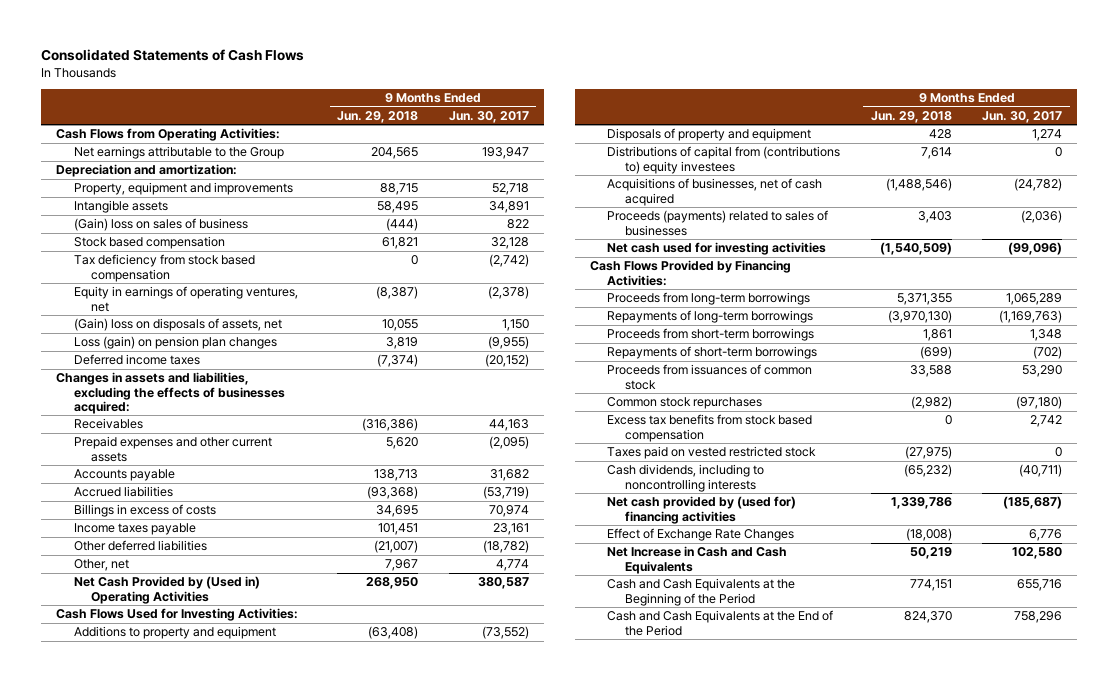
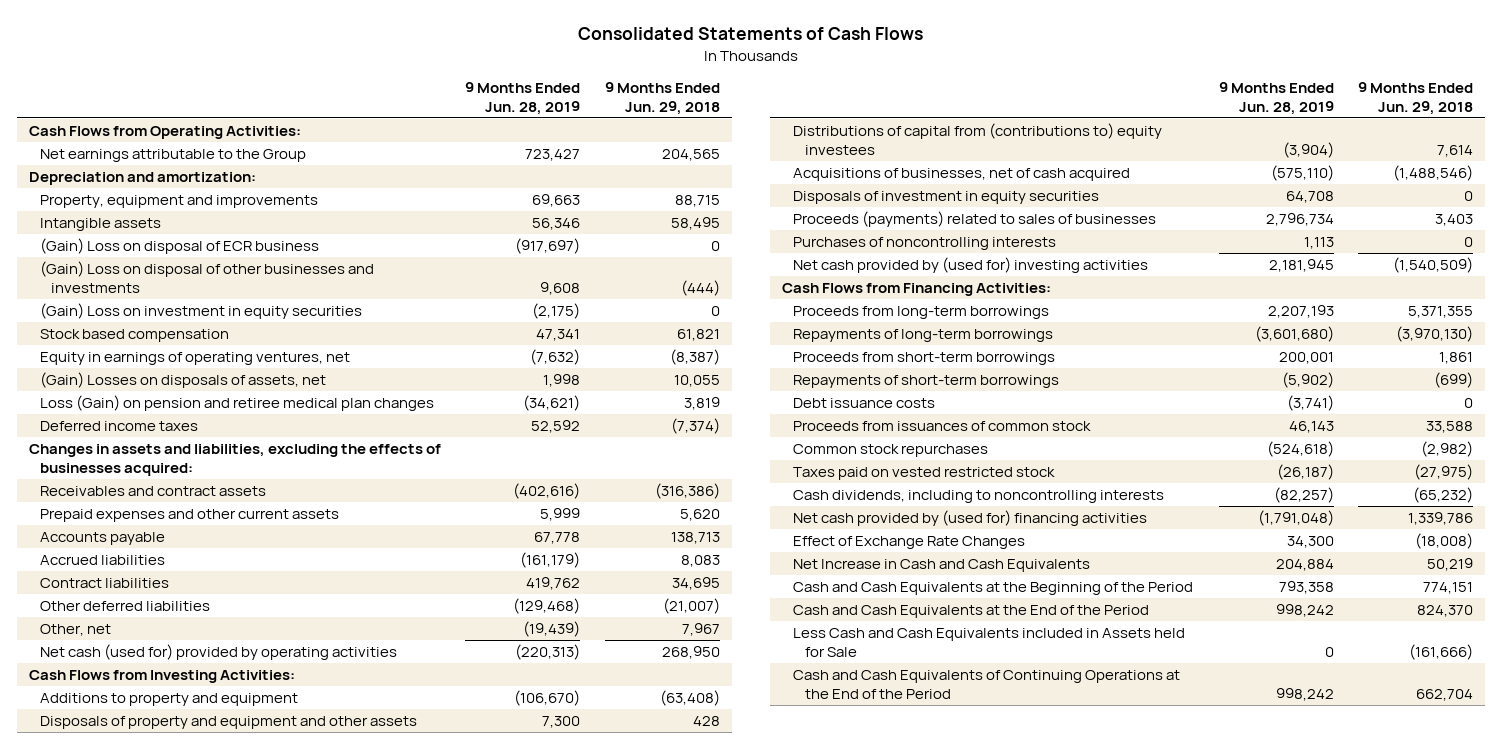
[448,110,529,123] Jun. 30, 2017 -> none
none -> [465,82,581,115] 9 Months Ended Jun. 28, 2019
[73,218,248,232] (Gain) loss on sales of business -> [40,238,320,255] (Gain) Loss on disposal of ECR business
[386,218,419,232] (444) -> [710,241,720,252] 0
none -> [40,261,375,293] (Gain) Loss on disposal of other businesses and investments
none -> [40,303,363,320] (Gain) Loss on investment in equity securities
[73,254,255,282] Tax deficiency from stock based compensation -> none
[73,318,282,332] (Gain) loss on disposals of assets, net -> [40,372,327,389] (Gain) Losses on disposals of assets, net
[73,336,277,350] Loss (gain) on pension plan changes -> [40,395,435,412] Loss (Gain) on pension and retiree medical plan changes
[73,418,143,430] Receivables -> [40,486,267,497] Receivables and contract assets
[73,523,196,536] Income taxes payable -> none
[367,486,419,500] (93,368) -> [680,555,720,568] 8,083
[73,504,216,518] Billings in excess of costs -> [40,578,170,589] Contract liabilities
[73,576,260,604] Net Cash Provided by (Used in) Operating Activities -> [40,644,398,661] Net cash (used for) provided by operating activities
[56,608,299,622] Cash Flows Used for Investing Activities: -> [28,670,295,684] Cash Flows from Investing Activities:
[607,128,812,142] Disposals of property and equipment -> [40,716,418,730] Disposals of property and equipment and other assets
none -> [793,191,1100,205] Disposals of investment in equity securities
none -> [793,237,1057,251] Purchases of noncontrolling interests
[607,242,827,256] Net cash used for investing activities -> [793,257,1149,274] Net cash provided by (used for) investing activities
[589,260,791,286] Cash Flows Provided by Financing Activities: -> [782,283,1052,297] Cash Flows from Financing Activities:
none -> [793,398,936,409] Debt issuance costs
[607,414,813,442] Excess tax benefits from stock based compensation -> none
none -> [793,628,1186,657] Less Cash and Cash Equivalents included in Assets held for Sale
none -> [793,670,1181,699] Cash and Cash Equivalents of Continuing Operations at the End of the Period

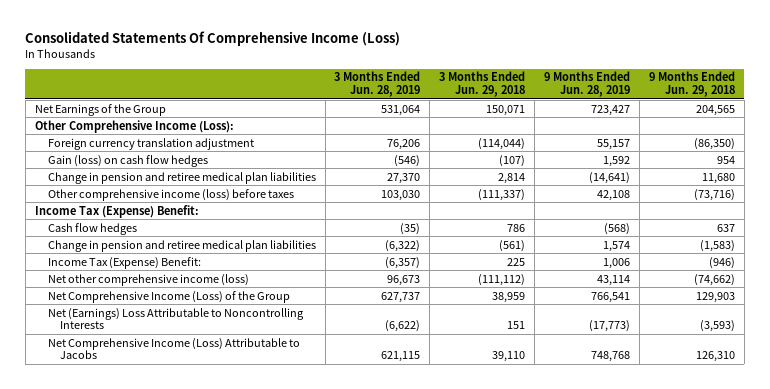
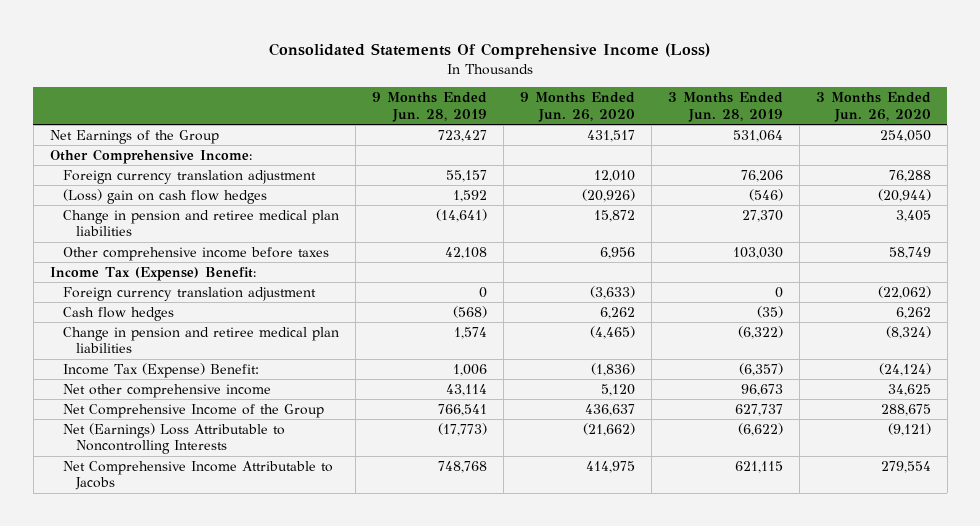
[439,71,526,98] 3 Months Ended Jun. 29, 2018 -> none
[648,71,735,98] 9 Months Ended Jun. 29, 2018 -> none
none -> [519,92,635,122] 9 Months Ended Jun. 26, 2020
none -> [815,92,931,122] 3 Months Ended Jun. 26, 2020
[34,119,234,133] Other Comprehensive Income (Loss): -> [49,148,252,164] Other Comprehensive Income:
[47,154,208,167] Gain (loss) on cash flow hedges -> [62,188,267,204] (Loss) gain on cash flow hedges
[47,188,294,201] Other comprehensive income (loss) before taxes -> [62,246,329,261] Other comprehensive income before taxes
none -> [62,286,316,301] Foreign currency translation adjustment
[47,273,249,286] Net other comprehensive income (loss) -> [62,383,271,398] Net other comprehensive income
[47,290,290,303] Net Comprehensive Income (Loss) of the Group -> [62,403,324,418] Net Comprehensive Income of the Group
[47,337,300,360] Net Comprehensive Income (Loss) Attributable to Jacobs -> [62,460,333,491] Net Comprehensive Income Attributable to Jacobs

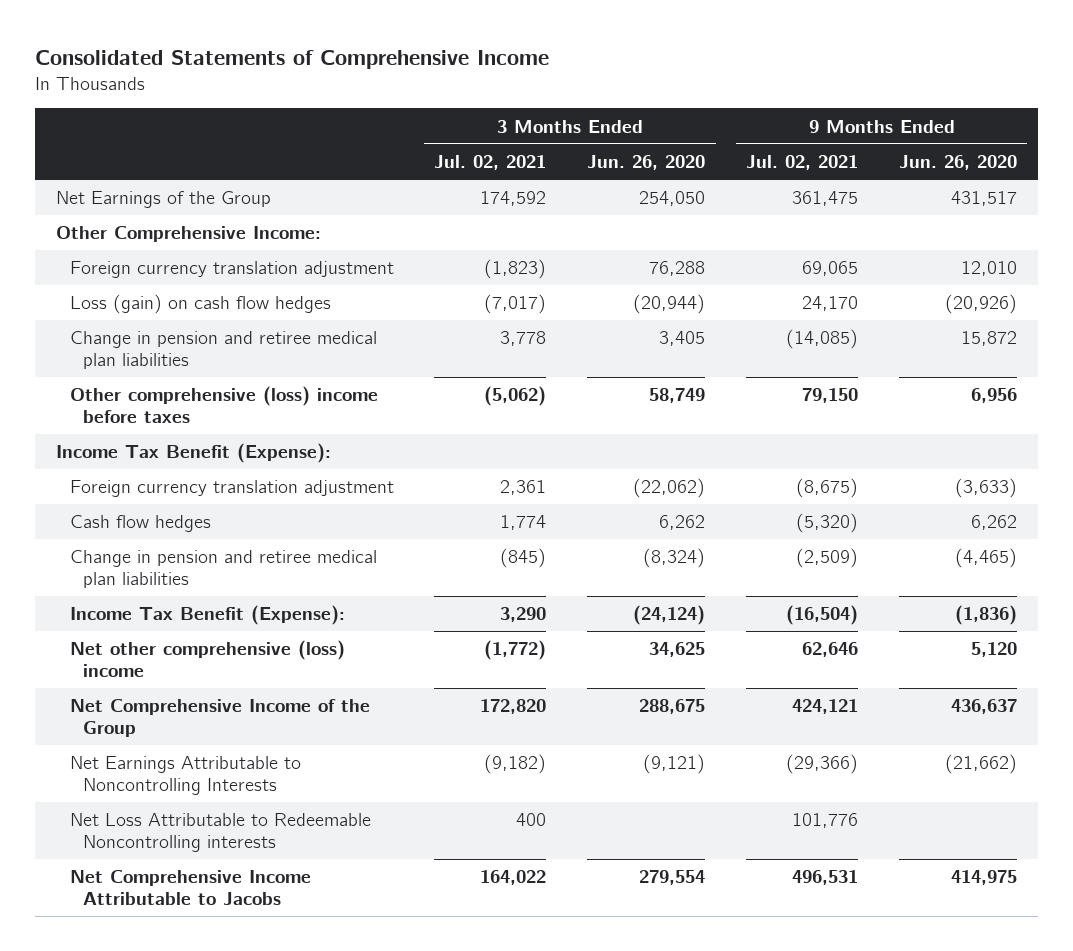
[269,42,711,59] Consolidated Statements Of Comprehensive Income (Loss) -> [35,49,550,69] Consolidated Statements of Comprehensive Income
[371,92,487,122] 9 Months Ended Jun. 28, 2019 -> none
[667,92,783,122] 3 Months Ended Jun. 28, 2019 -> none
none -> [434,154,547,170] Jul. 02, 2021
none -> [746,154,859,170] Jul. 02, 2021
[62,188,267,204] (Loss) gain on cash flow hedges -> [69,294,331,315] Loss (gain) on cash flow hedges
[62,246,329,261] Other comprehensive income before taxes -> [69,386,378,423] Other comprehensive (loss) income before taxes
[49,266,256,281] Income Tax (Expense) Benefit: -> [55,443,331,464] Income Tax Benefit (Expense):
[62,362,259,378] Income Tax (Expense) Benefit: -> [69,605,345,626] Income Tax Benefit (Expense):
[62,383,271,398] Net other comprehensive income -> [69,640,345,677] Net other comprehensive (loss) income
[62,422,285,455] Net (Earnings) Loss Attributable to Noncontrolling Interests -> [69,756,301,795] Net Earnings Attributable to Noncontrolling Interests
none -> [69,813,371,852] Net Loss Attributable to Redeemable Noncontrolling interests

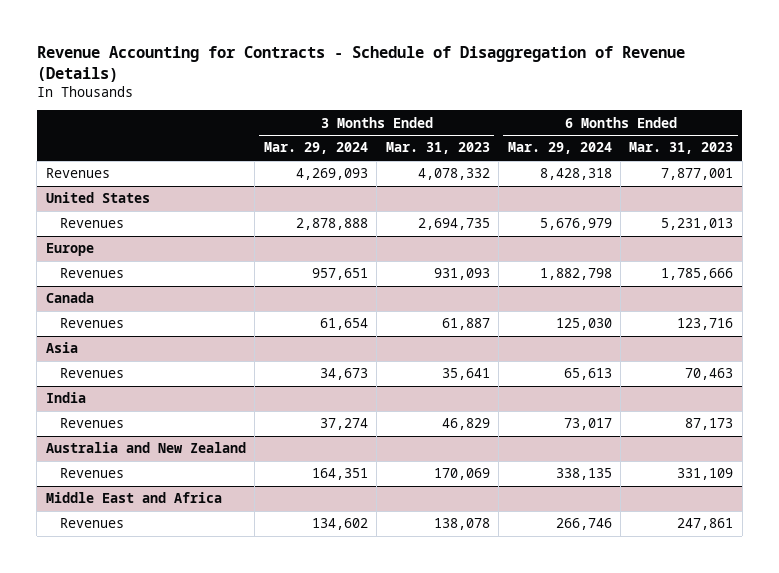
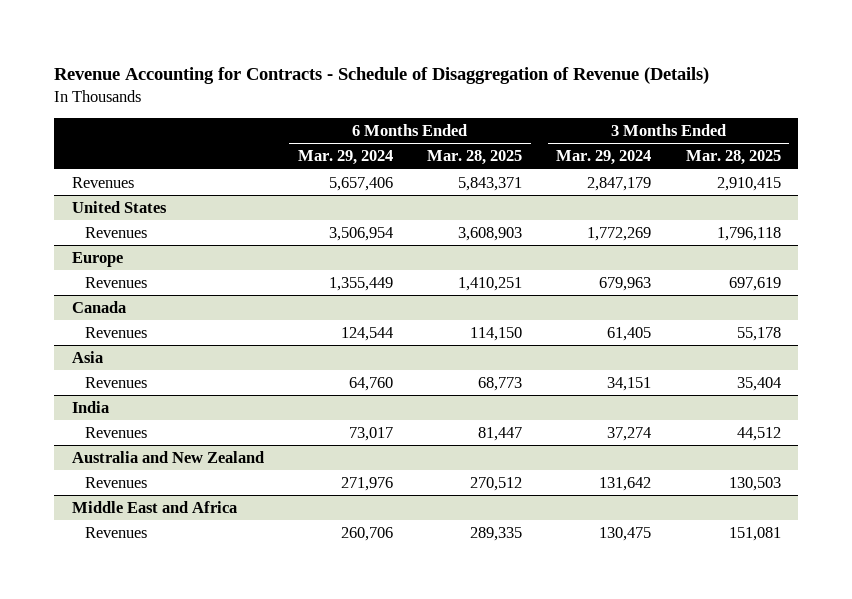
[385,142,490,155] Mar. 31, 2023 -> none
[629,142,734,155] Mar. 31, 2023 -> none
none -> [427,150,523,166] Mar. 28, 2025
none -> [685,150,781,166] Mar. 28, 2025
[295,168,368,181] 4,269,093 -> [587,176,652,191] 2,847,179
[539,168,612,181] 8,428,318 -> [328,176,393,191] 5,657,406
[295,218,368,231] 2,878,888 -> [587,226,652,241] 1,772,269
[539,218,612,231] 5,676,979 -> [328,226,393,241] 3,506,954
[311,268,368,281] 957,651 -> [599,276,652,291] 679,963
[539,268,612,281] 1,882,798 -> [328,276,393,291] 1,355,449
[319,318,368,331] 61,654 -> [607,326,652,341] 61,405
[555,318,612,331] 125,030 -> [340,326,393,341] 124,544
[319,368,368,381] 34,673 -> [607,376,652,391] 34,151
[563,368,612,381] 65,613 -> [348,376,393,391] 64,760
[311,468,368,481] 164,351 -> [599,476,652,491] 131,642
[555,468,612,481] 338,135 -> [340,476,393,491] 271,976
[311,518,368,531] 134,602 -> [599,526,652,541] 130,475
[555,518,612,531] 266,746 -> [340,526,393,541] 260,706

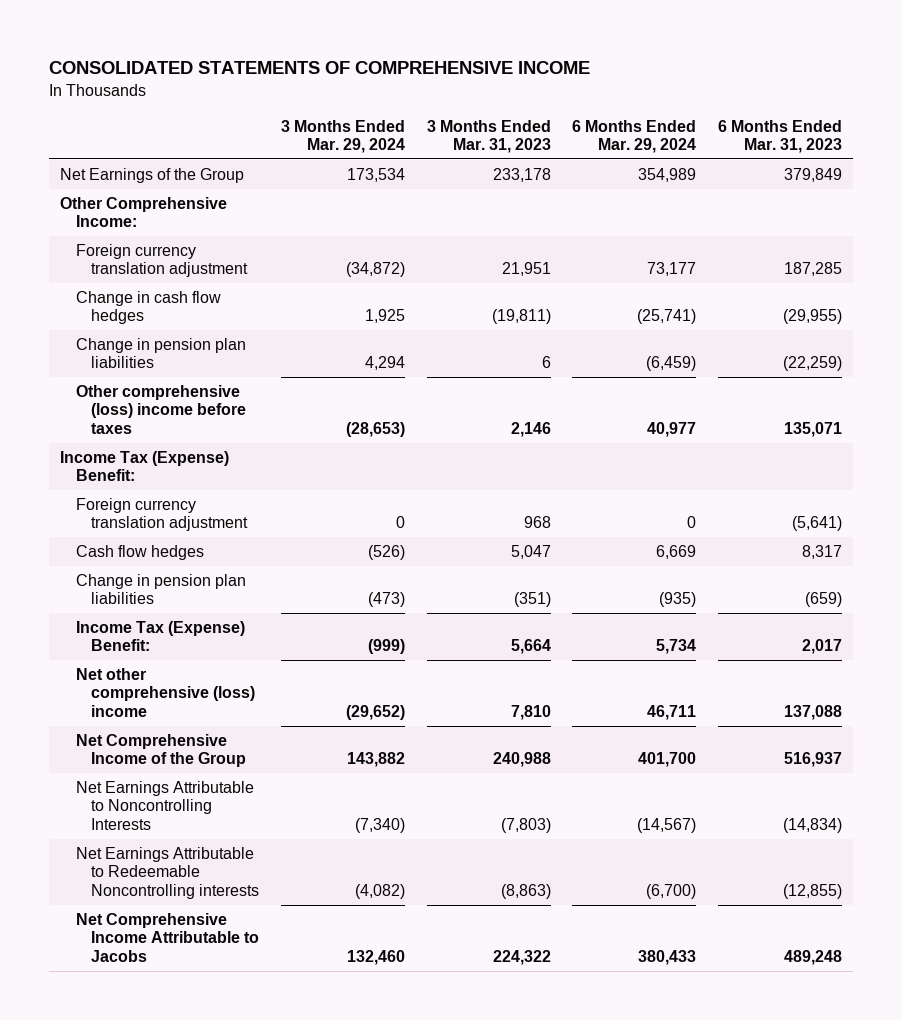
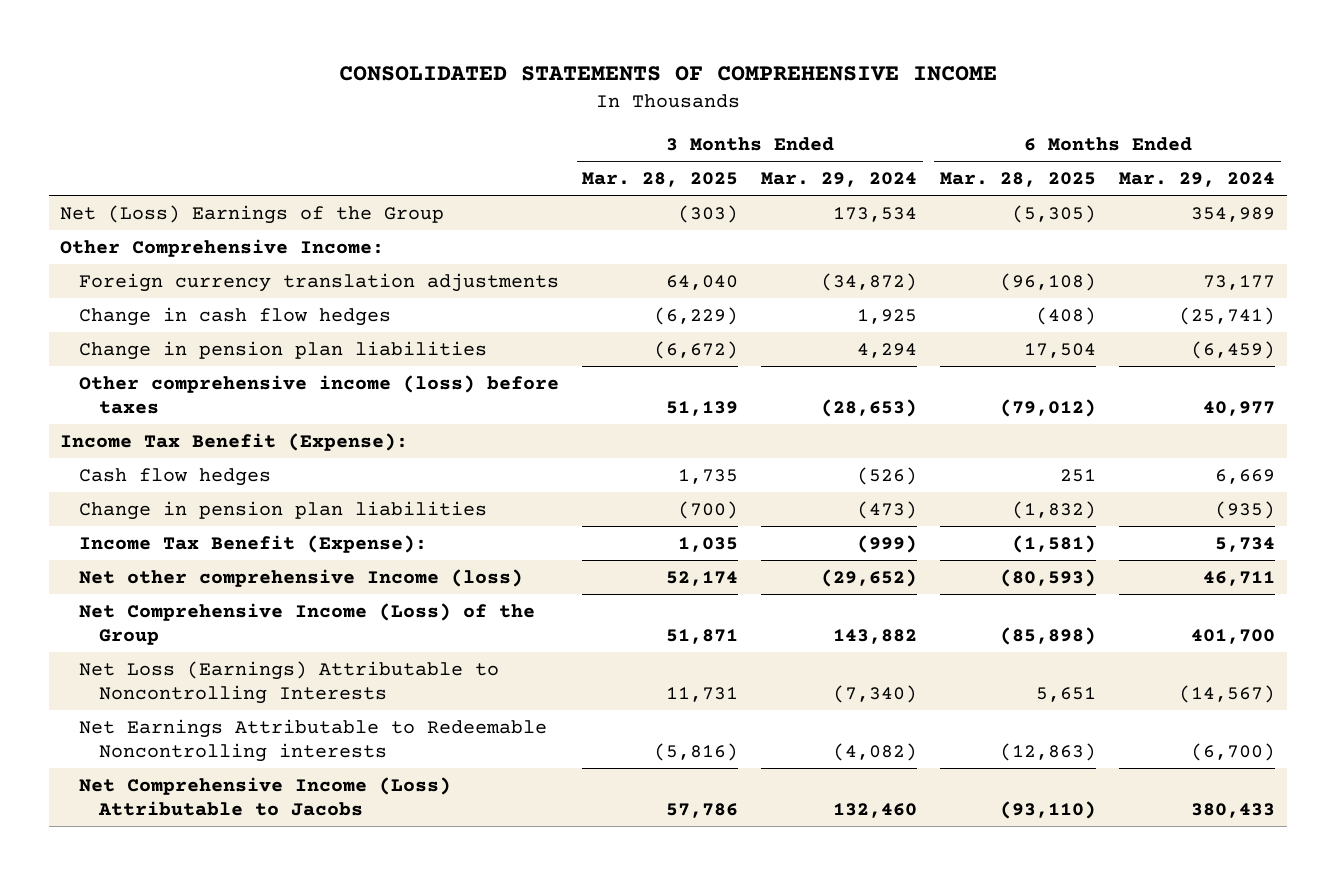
[426,119,551,153] 3 Months Ended Mar. 31, 2023 -> none
[718,119,843,153] 6 Months Ended Mar. 31, 2023 -> none
none -> [582,172,739,188] Mar. 28, 2025
none -> [940,172,1097,188] Mar. 28, 2025
[60,167,245,183] Net Earnings of the Group -> [60,204,445,224] Net (Loss) Earnings of the Group
[75,243,248,278] Foreign currency translation adjustment -> [79,272,560,292] Foreign currency translation adjustments
[75,497,248,532] Foreign currency translation adjustment -> none
[75,384,246,434] Other comprehensive (loss) income before taxes -> [79,374,560,415] Other comprehensive income (loss) before taxes
[60,450,230,482] Income Tax (Expense) Benefit: -> [60,432,409,451] Income Tax Benefit (Expense):
[75,620,245,652] Income Tax (Expense) Benefit: -> [79,534,428,553] Income Tax Benefit (Expense):
[75,667,255,717] Net other comprehensive (loss) income -> [79,568,524,587] Net other comprehensive Income (loss)
[75,733,246,768] Net Comprehensive Income of the Group -> [79,602,536,646] Net Comprehensive Income (Loss) of the Group
[75,780,254,830] Net Earnings Attributable to Noncontrolling Interests -> [79,660,500,705] Net Loss (Earnings) Attributable to Noncontrolling Interests
[75,912,259,962] Net Comprehensive Income Attributable to Jacobs -> [79,776,452,817] Net Comprehensive Income (Loss) Attributable to Jacobs

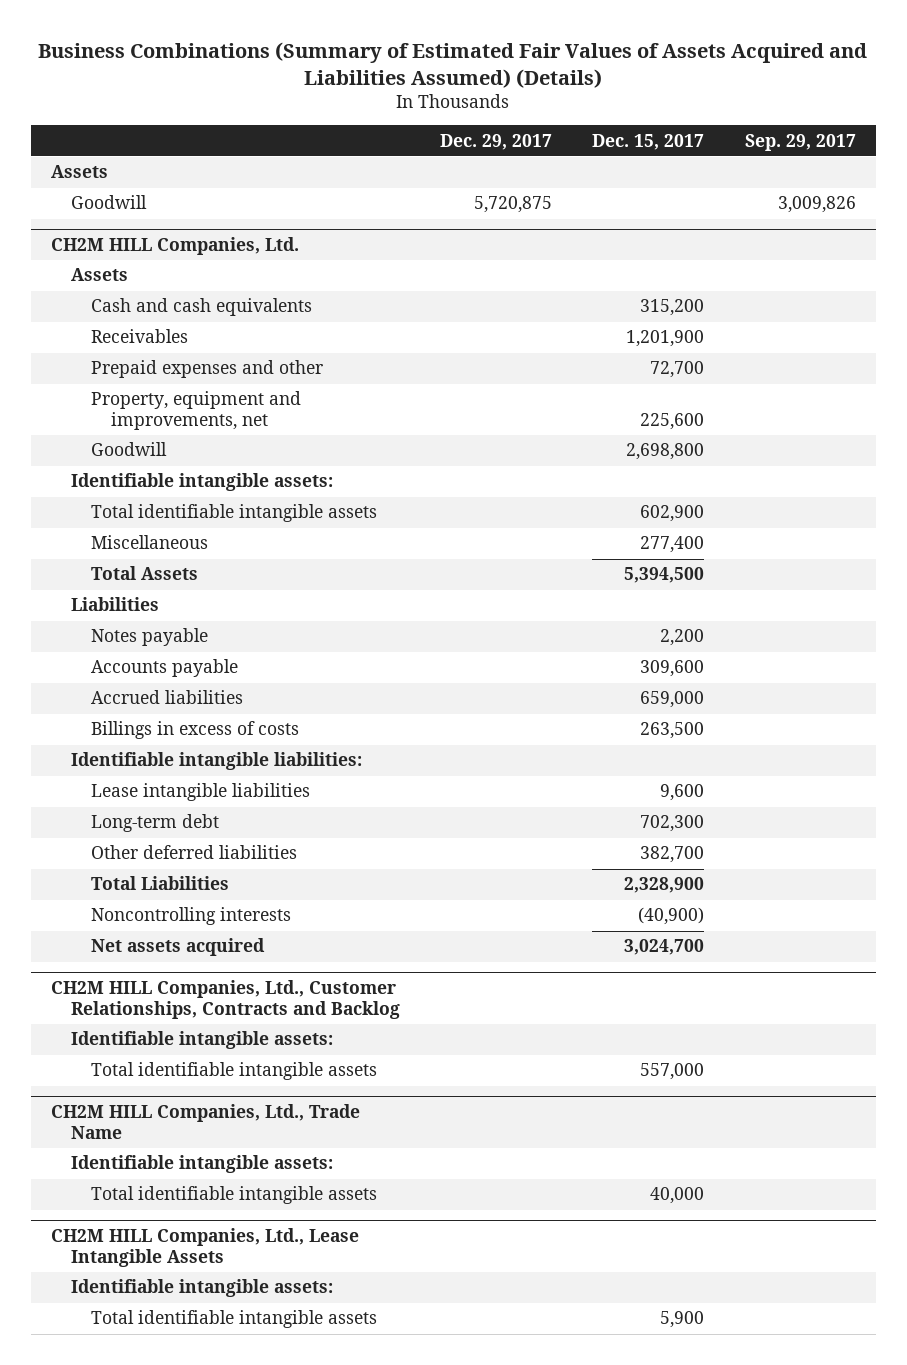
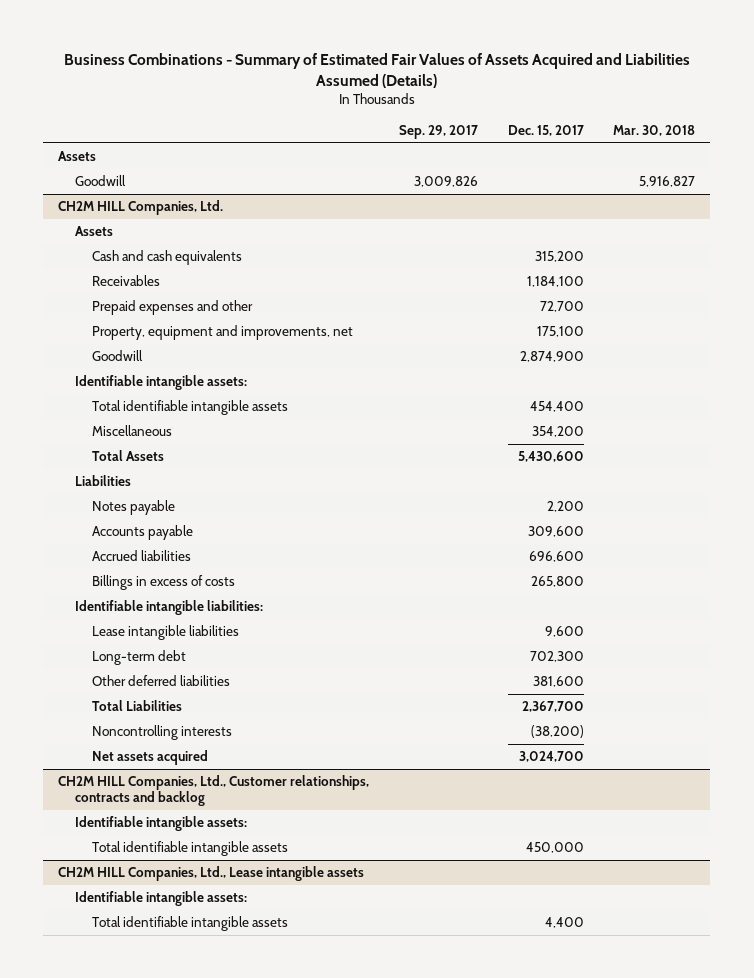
[38,42,868,88] Business Combinations (Summary of Estimated Fair Values of Assets Acquired and Liabilities Assumed) (Details) -> [63,52,690,88] Business Combinations - Summary of Estimated Fair Values of Assets Acquired and Liabilities Assumed (Details)
[440,133,553,150] Dec. 29, 2017 -> none
none -> [613,124,696,136] Mar. 30, 2018
[626,330,705,348] 1,201,900 -> [526,276,584,288] 1,184,100
[640,413,705,431] 225,600 -> [536,326,584,338] 175,100
[626,443,705,461] 2,698,800 -> [519,351,584,363] 2,874,900
[640,505,705,523] 602,900 -> [529,401,584,413] 454,400
[640,536,705,554] 277,400 -> [531,426,584,438] 354,200
[624,567,705,584] 5,394,500 -> [517,451,584,463] 5,430,600
[640,691,705,709] 659,000 -> [528,551,584,563] 696,600
[640,722,705,740] 263,500 -> [530,576,584,588] 265,800
[640,846,705,864] 382,700 -> [532,676,584,688] 381,600
[624,877,705,894] 2,328,900 -> [521,701,584,713] 2,367,700
[638,907,705,926] (40,900) -> [530,725,584,739] (38,200)
[71,1031,334,1050] Identifiable intangible assets: -> none
[91,1062,378,1081] Total identifiable intangible assets -> none
[51,1103,361,1139] CH2M HILL Companies, Ltd., Trade Name -> none
[51,979,401,1019] CH2M HILL Companies, Ltd., Customer Relationships, Contracts and Backlog -> [58,775,370,807] CH2M HILL Companies, Ltd., Customer relationships, contracts and backlog
[650,1187,705,1205] 40,000 -> [525,842,584,854] 450,000
[51,1227,360,1267] CH2M HILL Companies, Ltd., Lease Intangible Assets -> [58,866,365,882] CH2M HILL Companies, Ltd., Lease intangible assets
[660,1311,705,1329] 5,900 -> [544,917,584,929] 4,400

